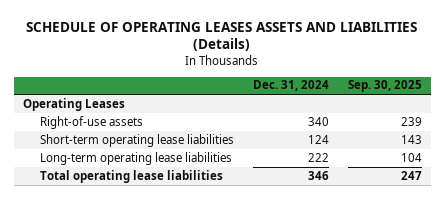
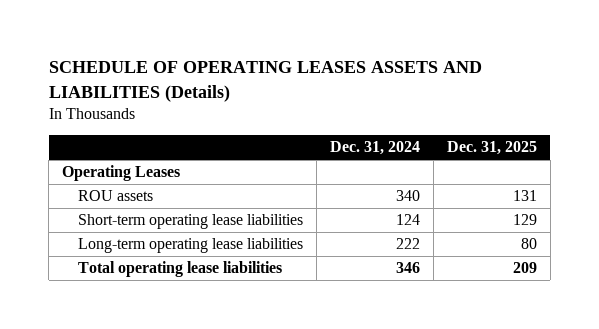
[347,80,422,93] Sep. 30, 2025 -> none
none -> [446,141,537,156] Dec. 31, 2025
[39,115,143,129] Right-of-use assets -> [77,190,153,202] ROU assets

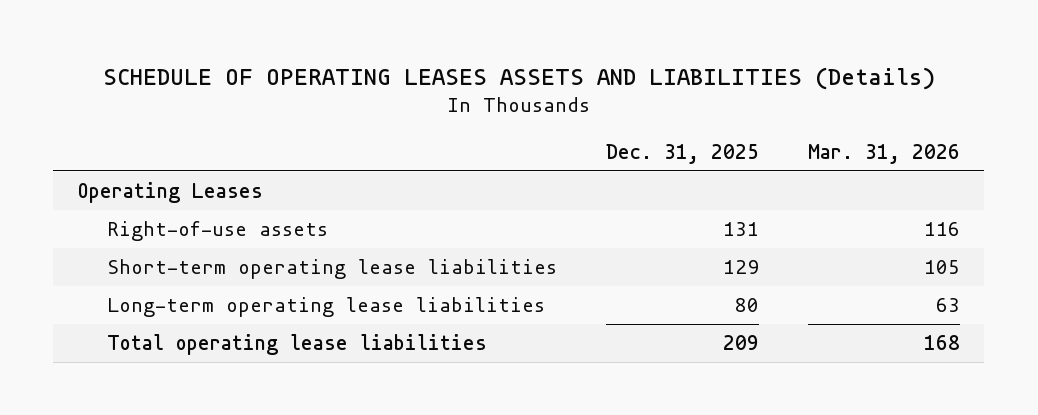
[329,141,420,156] Dec. 31, 2024 -> none
none -> [807,143,960,164] Mar. 31, 2026
[77,190,153,202] ROU assets -> [106,221,328,242] Right-of-use assets

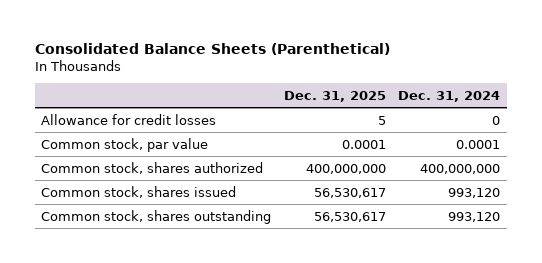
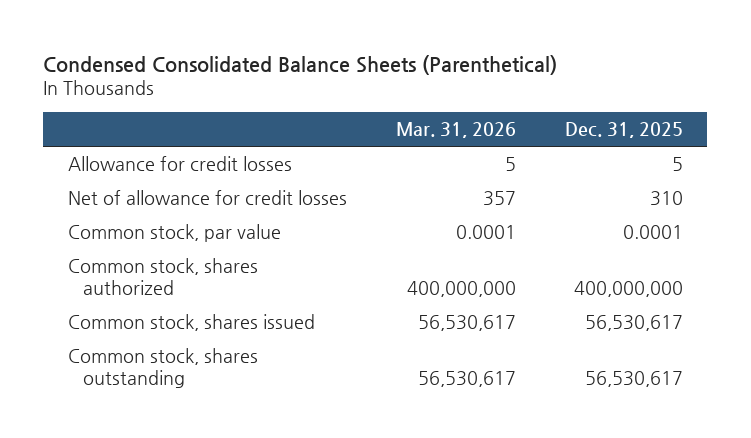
[35,43,391,56] Consolidated Balance Sheets (Parenthetical) -> [43,54,558,75] Condensed Consolidated Balance Sheets (Parenthetical)
[398,90,501,102] Dec. 31, 2024 -> none
none -> [395,122,516,139] Mar. 31, 2026
none -> [67,190,347,206] Net of allowance for credit losses

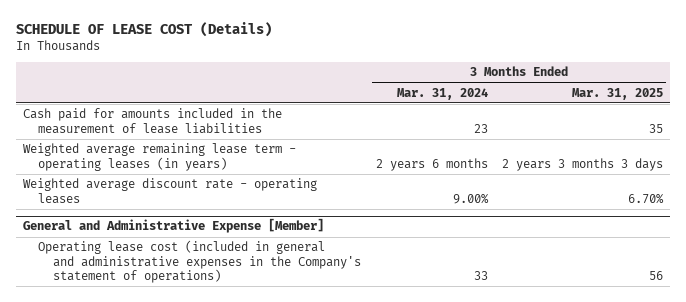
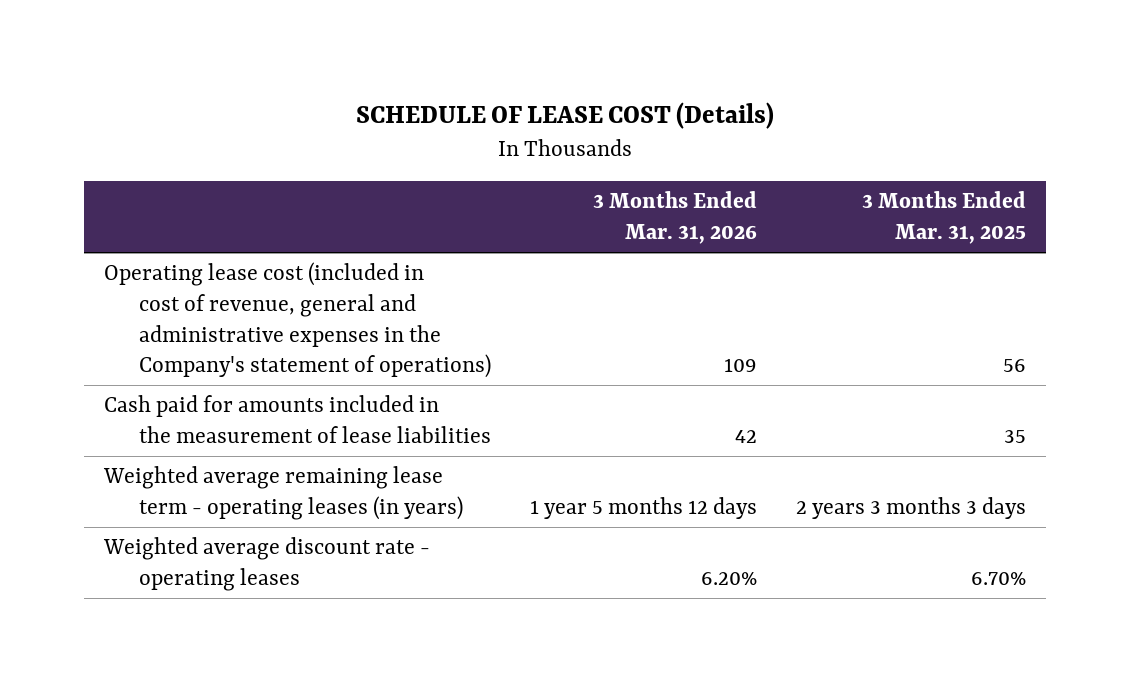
[396,87,488,100] Mar. 31, 2024 -> none
none -> [593,191,758,244] 3 Months Ended Mar. 31, 2026
none -> [103,262,492,379] Operating lease cost (included in cost of revenue, general and administrative expenses in the Company's statement of operations)
[23,218,325,234] General and Administrative Expense [Member] -> none
[38,240,362,283] Operating lease cost (included in general and administrative expenses in the Company's statement of operations) -> none

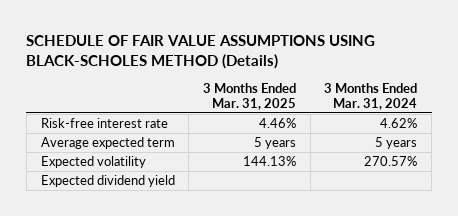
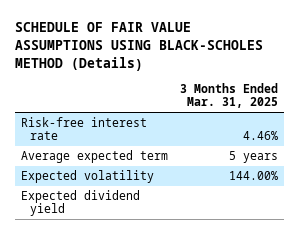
[324,82,418,110] 3 Months Ended Mar. 31, 2024 -> none
[242,155,296,166] 144.13% -> [228,171,278,181] 144.00%

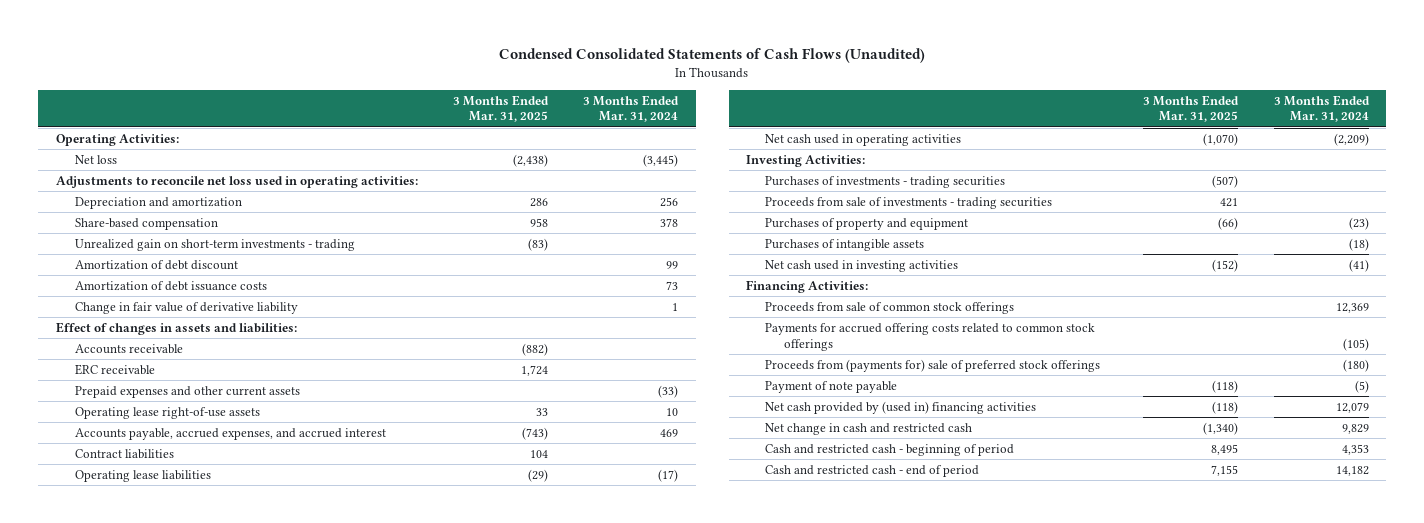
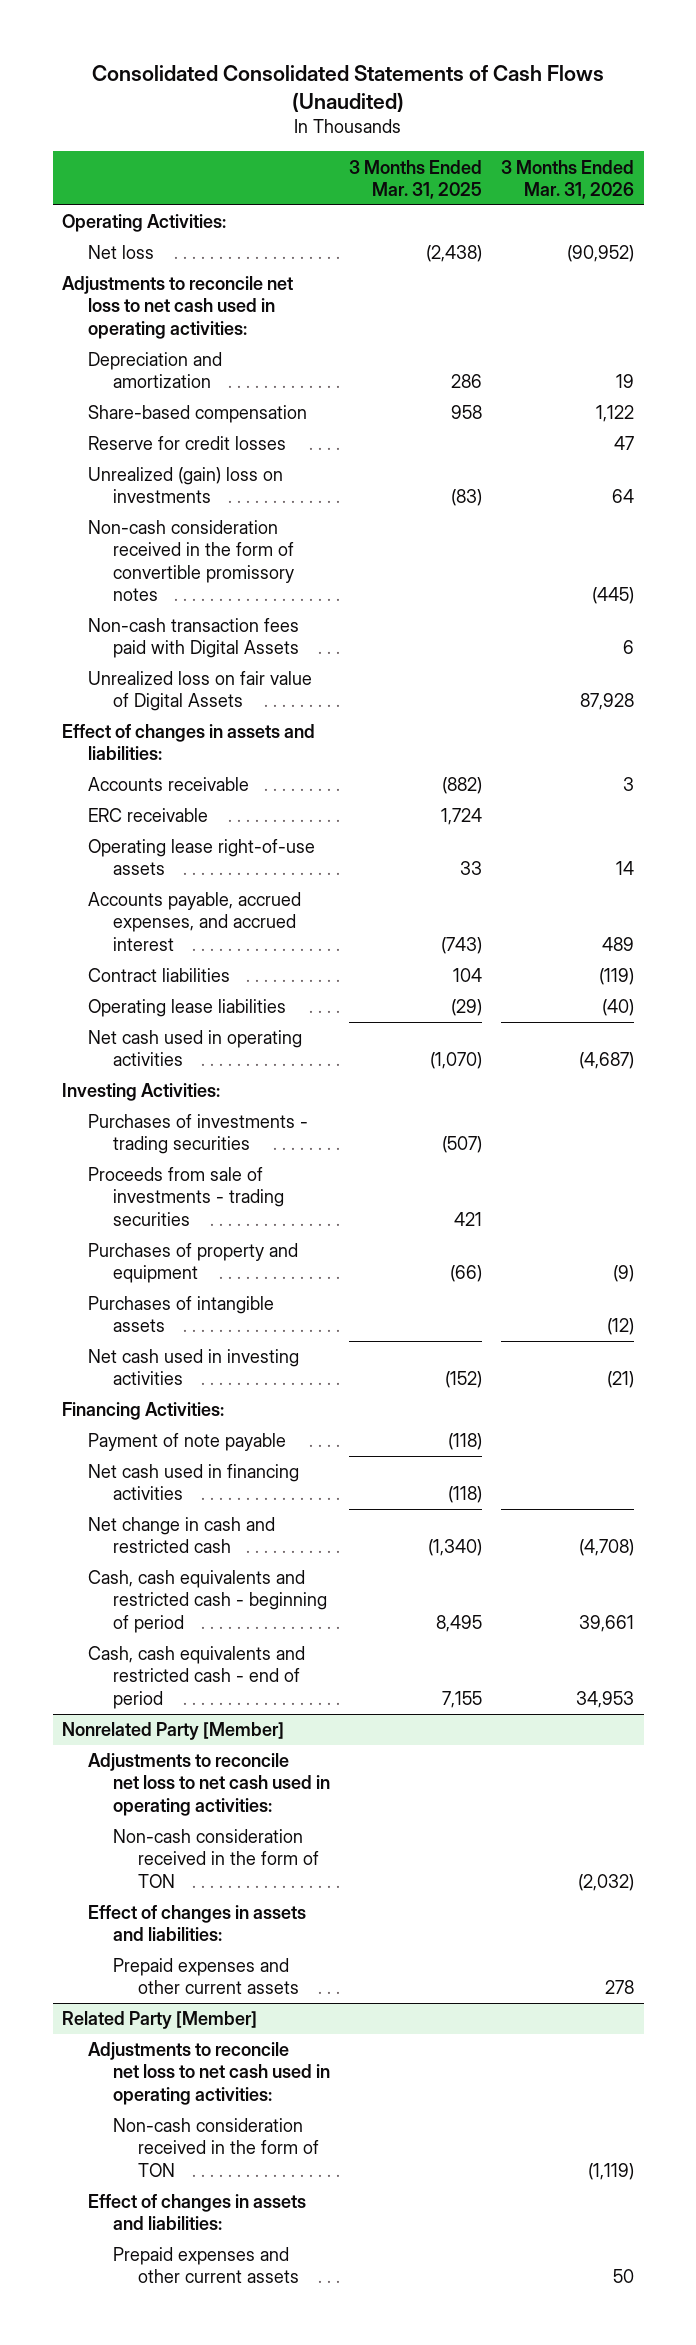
[499,47,926,63] Condensed Consolidated Statements of Cash Flows (Unaudited) -> [92,64,605,112] Consolidated Consolidated Statements of Cash Flows (Unaudited)
[583,94,680,123] 3 Months Ended Mar. 31, 2024 -> none
none -> [501,159,635,199] 3 Months Ended Mar. 31, 2026
[55,175,418,188] Adjustments to reconcile net loss used in operating activities: -> [62,276,294,339] Adjustments to reconcile net loss to net cash used in operating activities:
[74,259,238,270] Amortization of debt discount -> none
[74,280,267,291] Amortization of debt issuance costs -> none
[74,301,298,314] Change in fair value of derivative liability -> none
none -> [87,436,286,451] Reserve for credit losses
[74,238,355,251] Unrealized gain on short-term investments - trading -> [87,467,283,504] Unrealized (gain) loss on investments
none -> [87,520,294,601] Non-cash consideration received in the form of convertible promissory notes
none -> [87,618,299,659] Non-cash transaction fees paid with Digital Assets
none -> [87,671,312,712] Unrealized loss on fair value of Digital Assets
[74,385,300,398] Prepaid expenses and other current assets -> none
[765,301,1015,314] Proceeds from sale of common stock offerings -> none
[765,322,1096,351] Payments for accrued offering costs related to common stock offerings -> none
[765,358,1101,372] Proceeds from (payments for) sale of preferred stock offerings -> none
[765,400,1037,414] Net cash provided by (used in) financing activities -> [87,1464,299,1501] Net cash used in financing activities
[765,443,1015,456] Cash and restricted cash - beginning of period -> [87,1570,327,1633] Cash, cash equivalents and restricted cash - beginning of period
[765,464,980,477] Cash and restricted cash - end of period -> [87,1646,305,1709] Cash, cash equivalents and restricted cash - end of period
none -> [62,1722,285,1741] Nonrelated Party [Member]
none -> [87,1753,330,1816] Adjustments to reconcile net loss to net cash used in operating activities:
none -> [112,1829,320,1888] Non-cash consideration received in the form of TON
none -> [87,1905,306,1942] Effect of changes in assets and liabilities:
none -> [112,1958,300,1995] Prepaid expenses and other current assets
none -> [62,2011,258,2030] Related Party [Member]
none -> [87,2042,330,2105] Adjustments to reconcile net loss to net cash used in operating activities:
none -> [112,2118,320,2177] Non-cash consideration received in the form of TON
none -> [87,2194,306,2231] Effect of changes in assets and liabilities:
none -> [112,2247,300,2284] Prepaid expenses and other current assets

